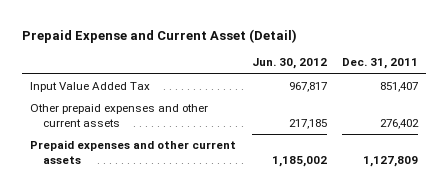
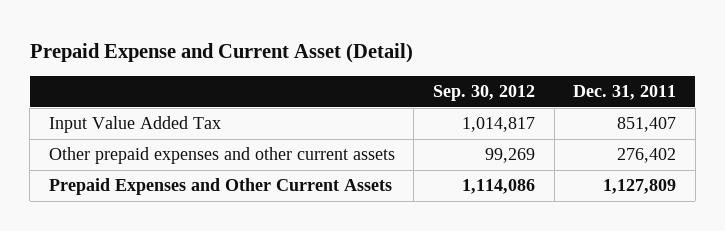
[251,58,327,70] Jun. 30, 2012 -> none
none -> [433,85,536,102] Sep. 30, 2012
[29,140,236,164] Prepaid expenses and other current assets -> [48,178,392,196] Prepaid Expenses and Other Current Assets

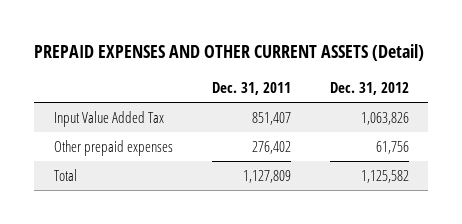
[29,42,413,63] Prepaid Expense and Current Asset (Detail) -> [34,43,425,61] PREPAID EXPENSES AND OTHER CURRENT ASSETS (Detail)
[433,85,536,102] Sep. 30, 2012 -> none
none -> [329,82,409,96] Dec. 31, 2012
[48,147,395,165] Other prepaid expenses and other current assets -> [53,140,173,157] Other prepaid expenses
[48,178,392,196] Prepaid Expenses and Other Current Assets -> [53,169,77,182] Total

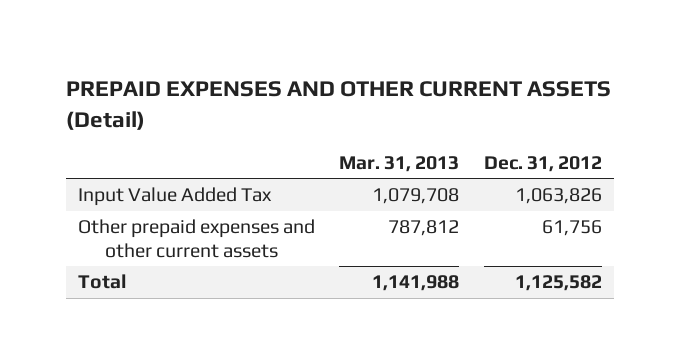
[211,82,291,96] Dec. 31, 2011 -> none
none -> [339,155,460,172] Mar. 31, 2013
[53,140,173,157] Other prepaid expenses -> [77,219,315,258] Other prepaid expenses and other current assets

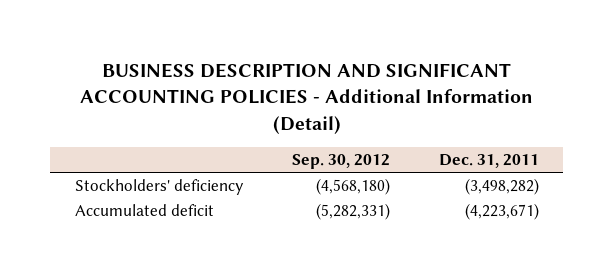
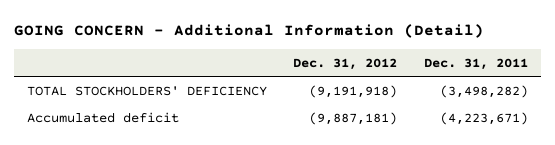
[79,62,533,134] BUSINESS DESCRIPTION AND SIGNIFICANT ACCOUNTING POLICIES - Additional Information (Detail) -> [13,24,484,39] GOING CONCERN - Additional Information (Detail)
[292,154,391,170] Sep. 30, 2012 -> none
none -> [293,57,398,70] Dec. 31, 2012
[74,179,244,196] Stockholders' deficiency -> [26,85,267,96] TOTAL STOCKHOLDERS' DEFICIENCY

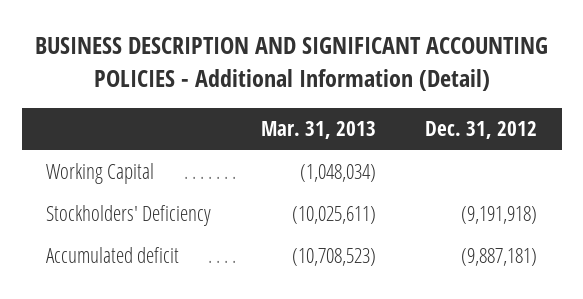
[13,24,484,39] GOING CONCERN - Additional Information (Detail) -> [34,37,548,91] BUSINESS DESCRIPTION AND SIGNIFICANT ACCOUNTING POLICIES - Additional Information (Detail)
[423,57,528,70] Dec. 31, 2011 -> none
none -> [260,121,376,140] Mar. 31, 2013
none -> [46,163,155,185] Working Capital
[26,85,267,96] TOTAL STOCKHOLDERS' DEFICIENCY -> [46,205,212,227] Stockholders' Deficiency

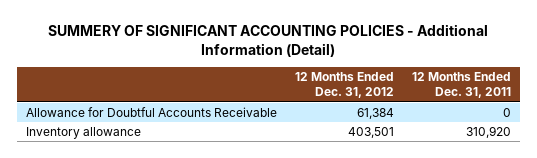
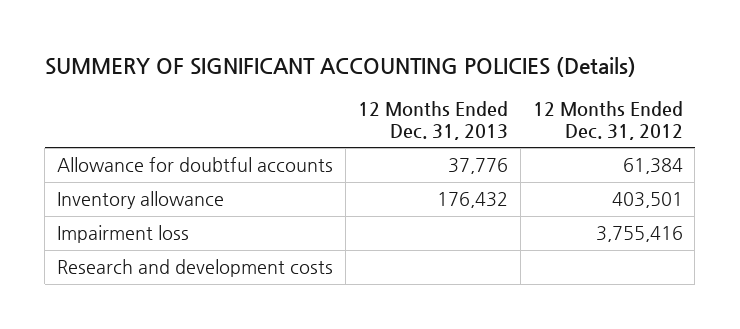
[48,23,489,57] SUMMERY OF SIGNIFICANT ACCOUNTING POLICIES - Additional Information (Detail) -> [44,57,636,78] SUMMERY OF SIGNIFICANT ACCOUNTING POLICIES (Details)
[412,71,512,99] 12 Months Ended Dec. 31, 2011 -> none
none -> [357,100,508,140] 12 Months Ended Dec. 31, 2013
[25,107,277,118] Allowance for Doubtful Accounts Receivable -> [57,157,334,173] Allowance for doubtful accounts
none -> [57,225,190,244] Impairment loss
none -> [57,259,334,278] Research and development costs

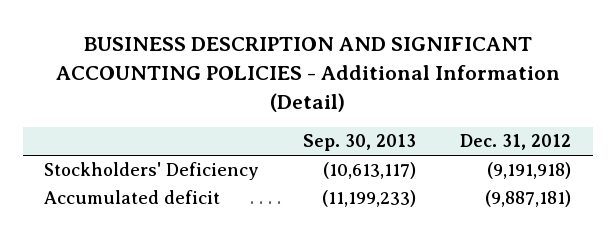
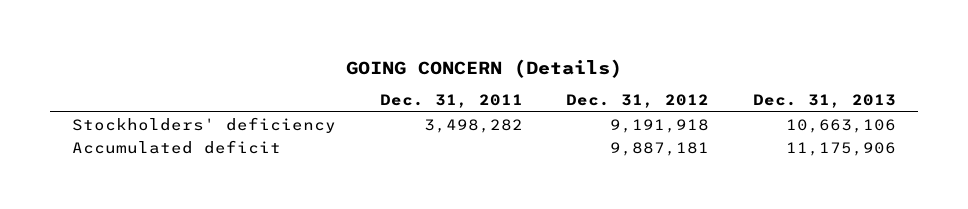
[55,37,560,112] BUSINESS DESCRIPTION AND SIGNIFICANT ACCOUNTING POLICIES - Additional Information (Detail) -> [345,58,622,78] GOING CONCERN (Details)
[303,134,417,152] Sep. 30, 2013 -> none
none -> [379,94,523,109] Dec. 31, 2011
none -> [752,94,896,109] Dec. 31, 2013
[44,162,260,181] Stockholders' Deficiency -> [71,116,336,133] Stockholders' deficiency
[486,162,571,180] (9,191,918) -> [610,118,710,133] 9,191,918
[484,190,571,208] (9,887,181) -> [610,141,710,156] 9,887,181

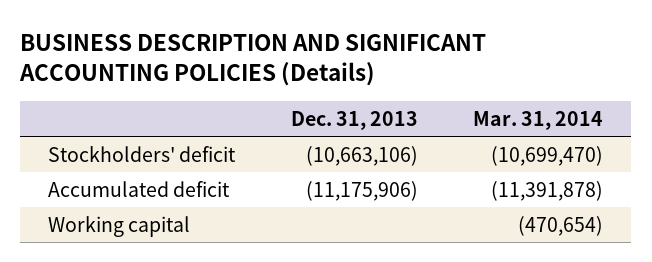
[345,58,622,78] GOING CONCERN (Details) -> [19,33,487,87] BUSINESS DESCRIPTION AND SIGNIFICANT ACCOUNTING POLICIES (Details)
[379,94,523,109] Dec. 31, 2011 -> none
[566,94,710,109] Dec. 31, 2012 -> none
none -> [473,110,604,130] Mar. 31, 2014
[71,116,336,133] Stockholders' deficiency -> [48,145,237,162] Stockholders' deficit
[785,118,896,133] 10,663,106 -> [305,145,418,166] (10,663,106)
[785,141,896,156] 11,175,906 -> [305,180,418,201] (11,175,906)
none -> [48,215,191,237] Working capital

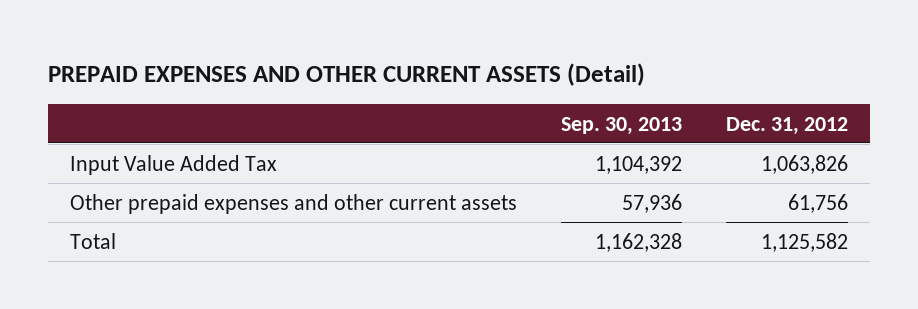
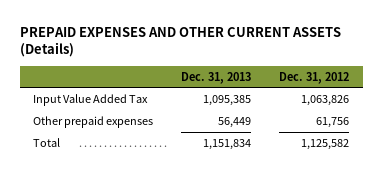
[47,63,645,87] PREPAID EXPENSES AND OTHER CURRENT ASSETS (Detail) -> [19,27,341,58] PREPAID EXPENSES AND OTHER CURRENT ASSETS (Details)
[560,116,682,135] Sep. 30, 2013 -> none
none -> [181,71,252,84] Dec. 31, 2013
[69,193,517,214] Other prepaid expenses and other current assets -> [33,115,154,128] Other prepaid expenses

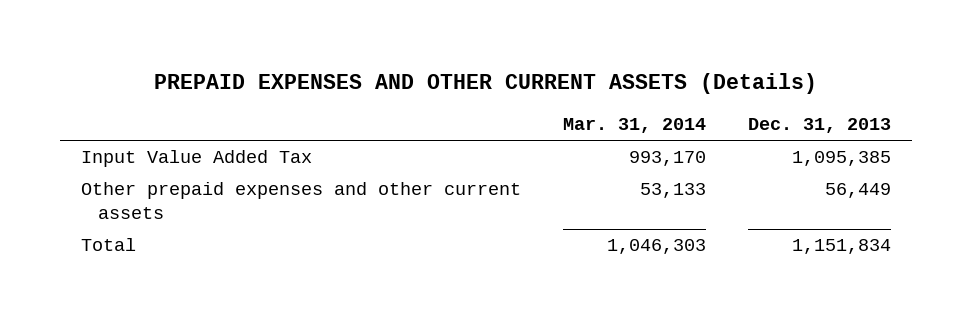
[278,71,349,84] Dec. 31, 2012 -> none
none -> [562,118,706,134] Mar. 31, 2014
[33,115,154,128] Other prepaid expenses -> [80,182,521,219] Other prepaid expenses and other current assets

